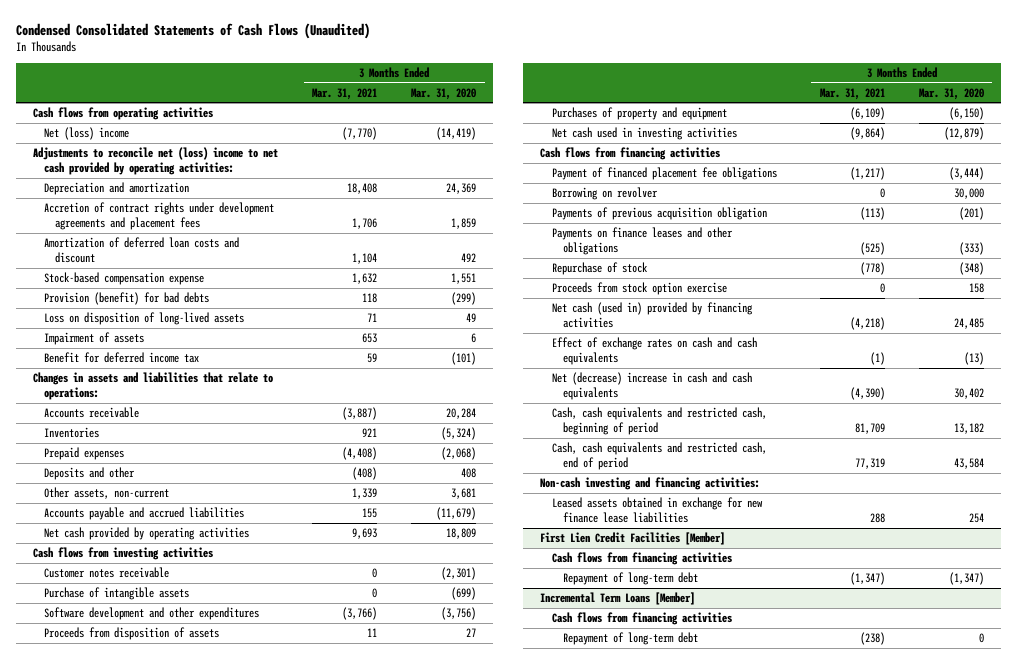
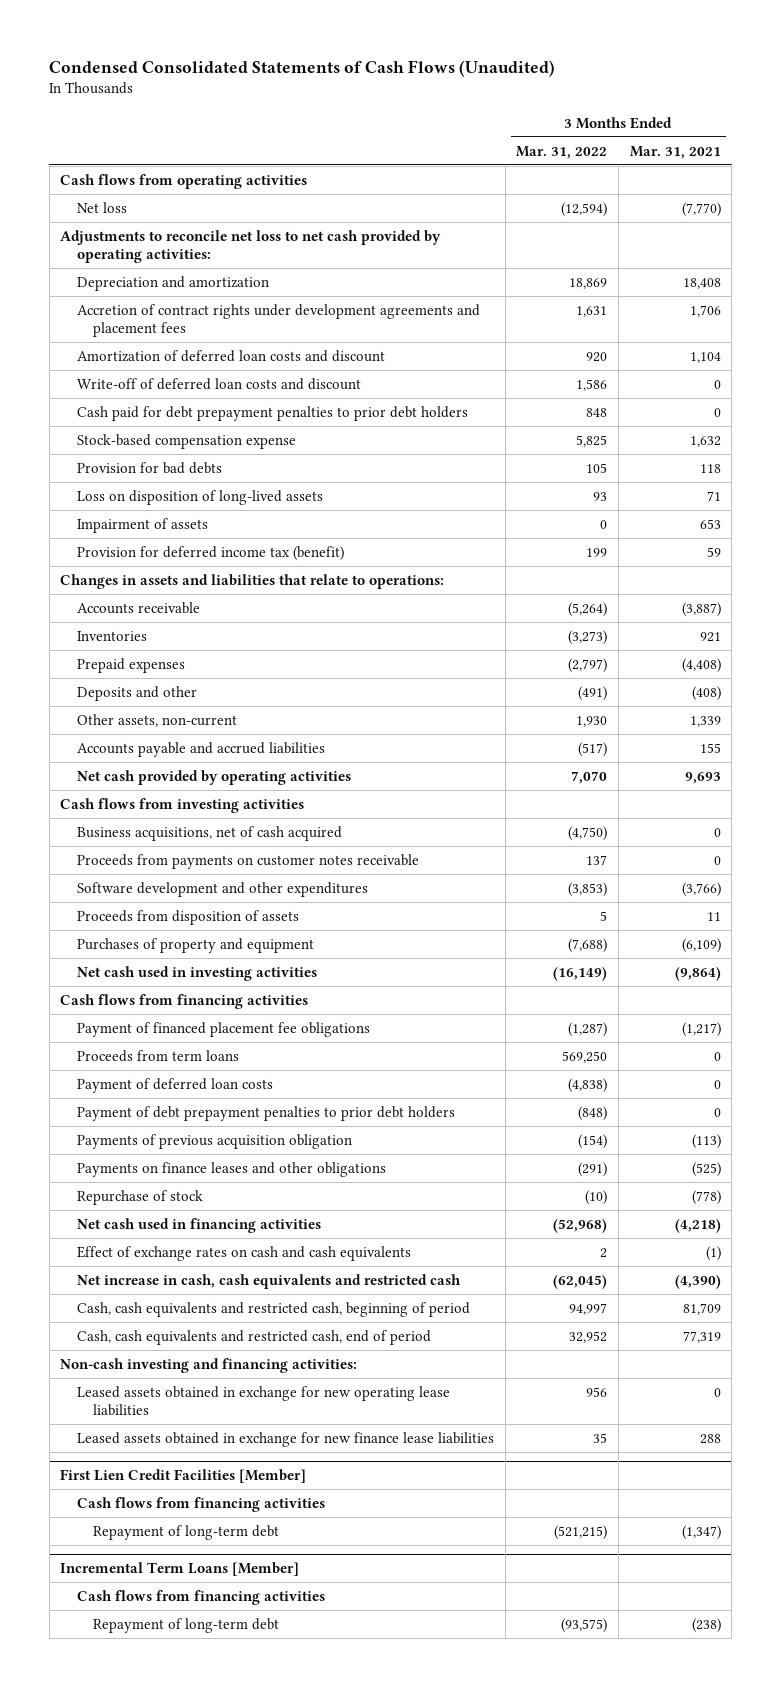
[411,87,477,100] Mar. 31, 2020 -> none
none -> [516,145,608,159] Mar. 31, 2022
[44,126,130,140] Net (loss) income -> [76,202,127,214] Net loss
[33,146,279,176] Adjustments to reconcile net (loss) income to net cash provided by operating activities: -> [60,230,442,264] Adjustments to reconcile net loss to net cash provided by operating activities:
none -> [76,378,361,391] Write-off of deferred loan costs and discount
none -> [76,406,468,422] Cash paid for debt prepayment penalties to prior debt holders
[44,291,210,305] Provision (benefit) for bad debts -> [76,462,222,475] Provision for bad debts
[44,351,200,363] Benefit for deferred income tax -> [76,546,344,562] Provision for deferred income tax (benefit)
[44,566,170,578] Customer notes receivable -> none
[44,586,190,600] Purchase of intangible assets -> none
none -> [76,826,342,842] Business acquisitions, net of cash acquired
none -> [76,854,419,870] Proceeds from payments on customer notes receivable
[551,186,658,200] Borrowing on revolver -> none
none -> [76,1050,239,1063] Proceeds from term loans
none -> [76,1078,273,1094] Payment of deferred loan costs
none -> [76,1106,455,1122] Payment of debt prepayment penalties to prior debt holders
[551,281,727,295] Proceeds from stock option exercise -> none
[551,301,753,329] Net cash (used in) provided by financing activities -> [76,1218,321,1234] Net cash used in financing activities
[551,371,752,401] Net (decrease) increase in cash and cash equivalents -> [76,1274,461,1290] Net increase in cash, cash equivalents and restricted cash
none -> [76,1386,450,1417] Leased assets obtained in exchange for new operating lease liabilities

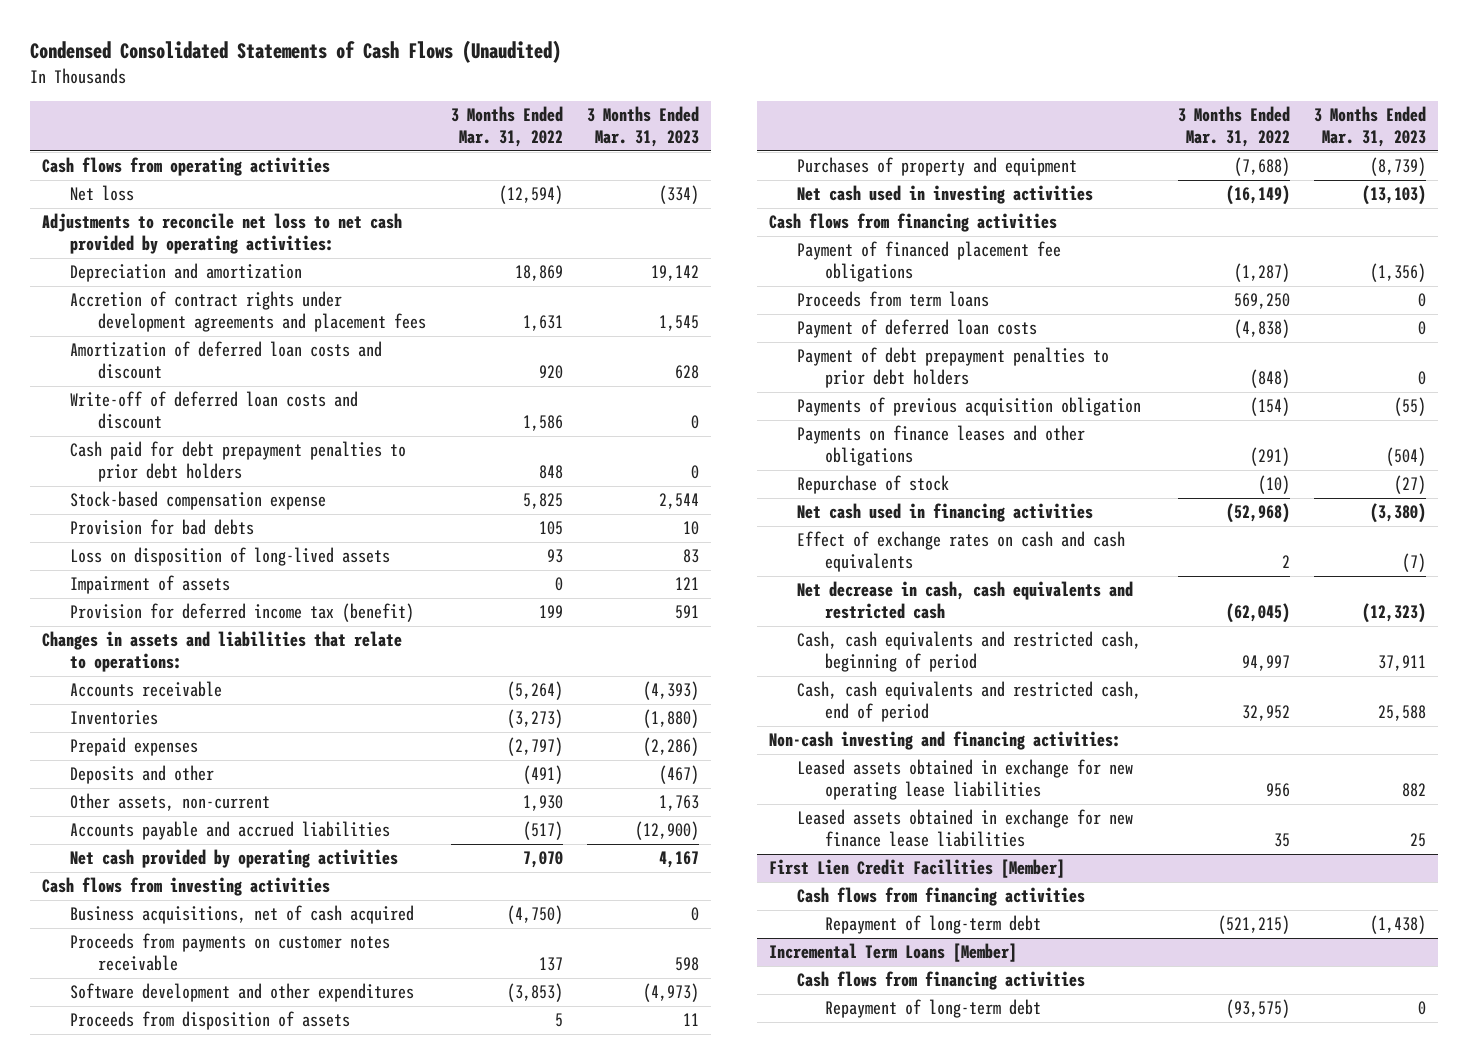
[629,145,721,159] Mar. 31, 2021 -> none
none -> [587,106,700,148] 3 Months Ended Mar. 31, 2023
[76,1274,461,1290] Net increase in cash, cash equivalents and restricted cash -> [797,581,1134,620] Net decrease in cash, cash equivalents and restricted cash

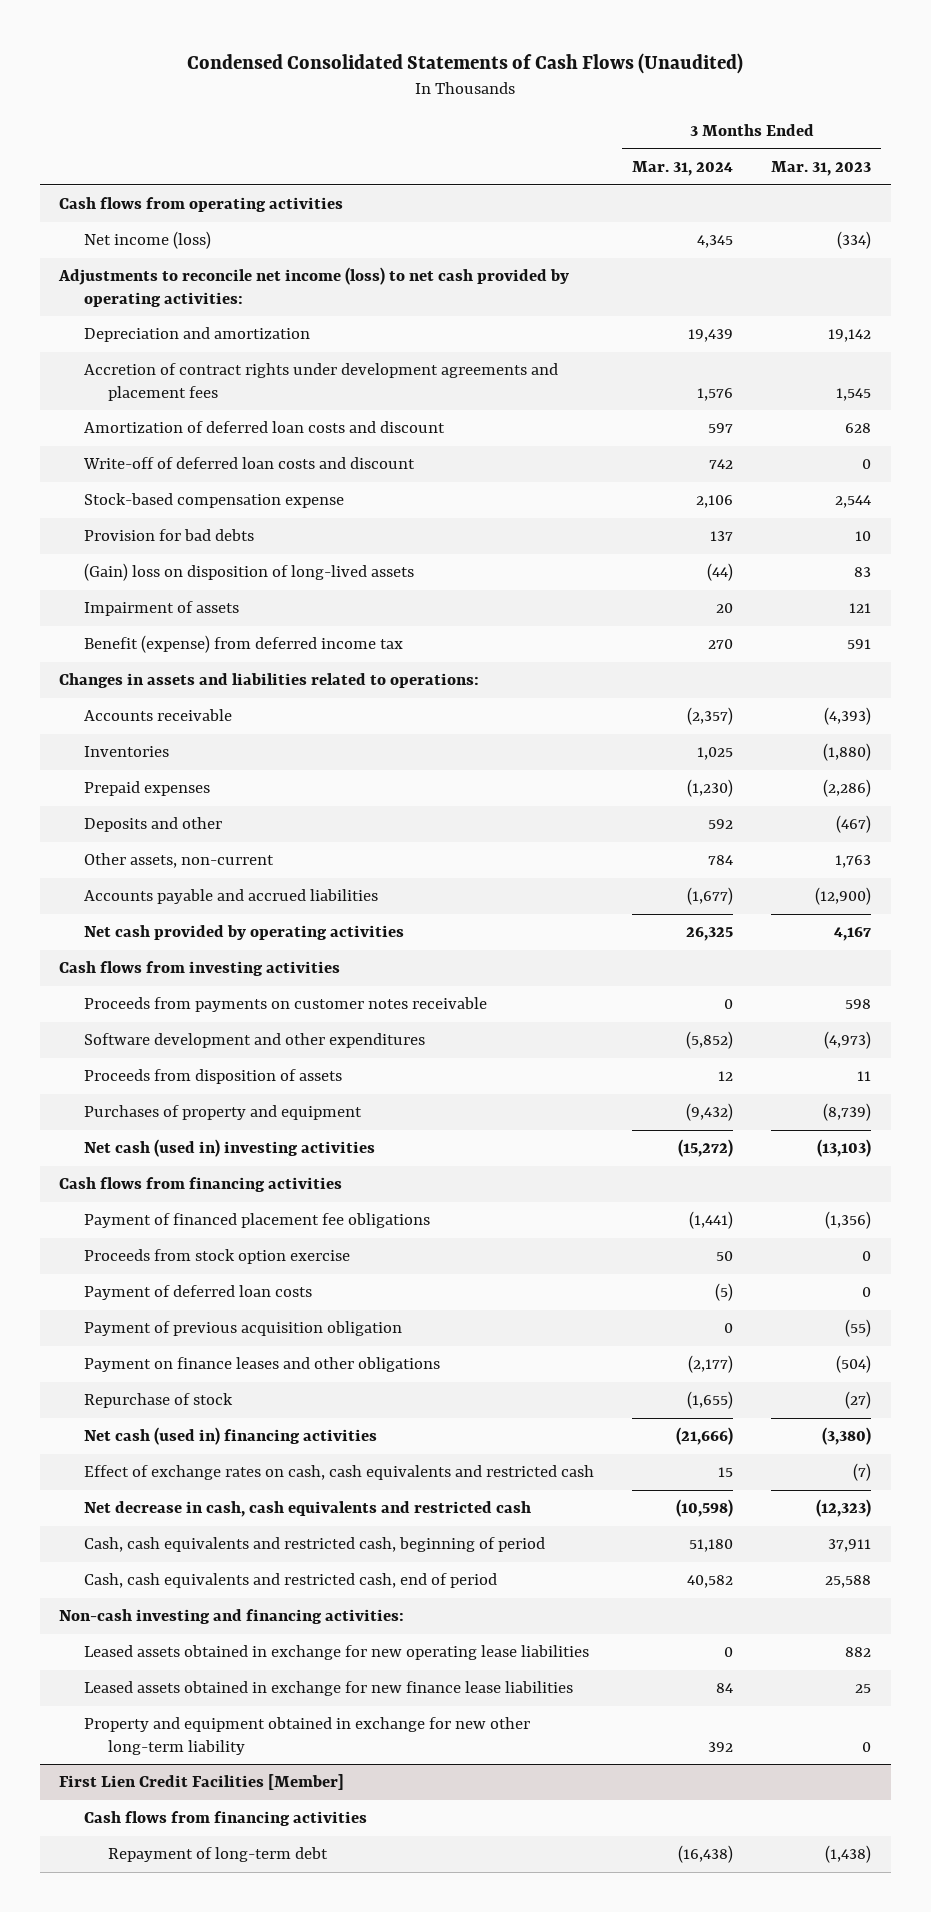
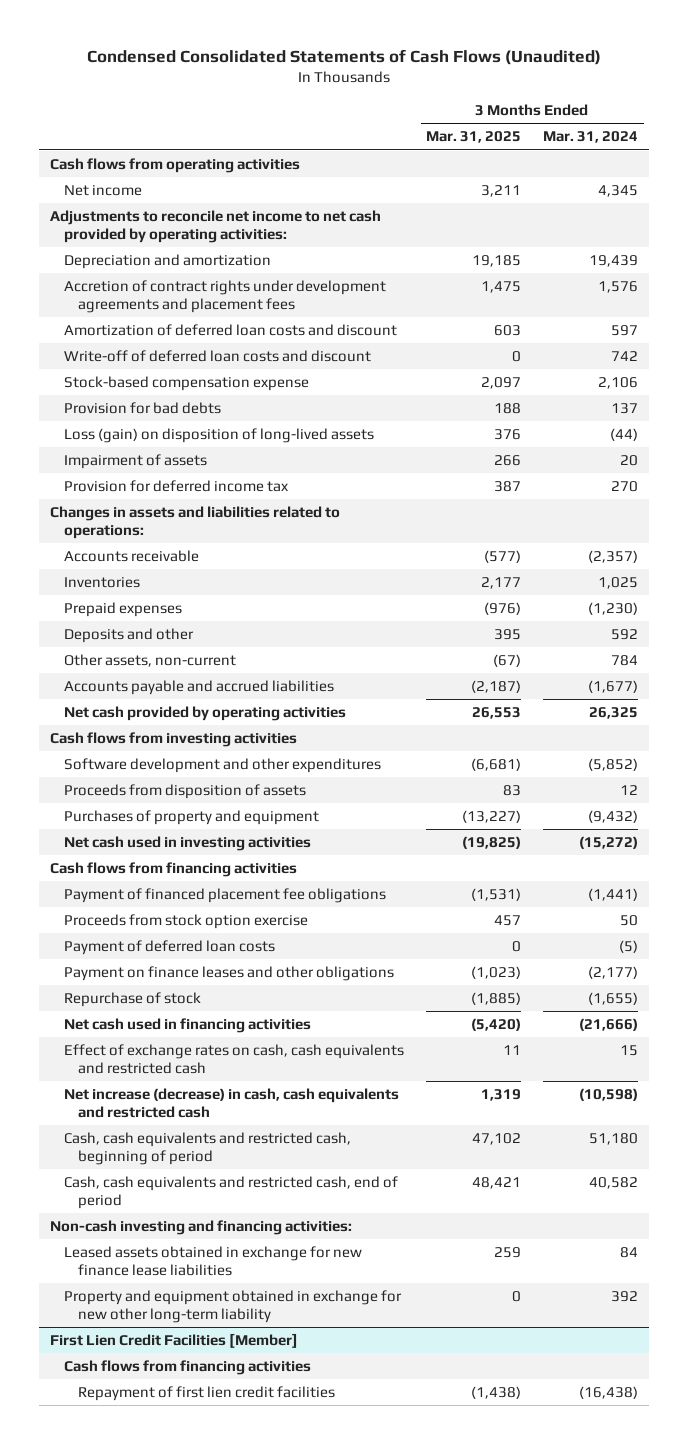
[771,160,872,176] Mar. 31, 2023 -> none
none -> [426,131,522,144] Mar. 31, 2025
[83,231,211,250] Net income (loss) -> [64,184,143,196] Net income
[58,267,570,307] Adjustments to reconcile net income (loss) to net cash provided by operating activities: -> [50,209,382,244] Adjustments to reconcile net income to net cash provided by operating activities:
[83,563,414,582] (Gain) loss on disposition of long-lived assets -> [64,427,375,443] Loss (gain) on disposition of long-lived assets
[83,635,403,654] Benefit (expense) from deferred income tax -> [64,479,290,492] Provision for deferred income tax
[83,997,487,1013] Proceeds from payments on customer notes receivable -> none
[83,1139,375,1158] Net cash (used in) investing activities -> [64,835,312,851] Net cash used in investing activities
[83,1321,402,1337] Payment of previous acquisition obligation -> none
[83,1427,377,1446] Net cash (used in) financing activities -> [64,1017,312,1033] Net cash used in financing activities
[83,1501,531,1518] Net decrease in cash, cash equivalents and restricted cash -> [64,1087,400,1119] Net increase (decrease) in cash, cash equivalents and restricted cash
[83,1645,589,1661] Leased assets obtained in exchange for new operating lease liabilities -> none
[107,1847,328,1863] Repayment of long-term debt -> [77,1385,335,1401] Repayment of first lien credit facilities

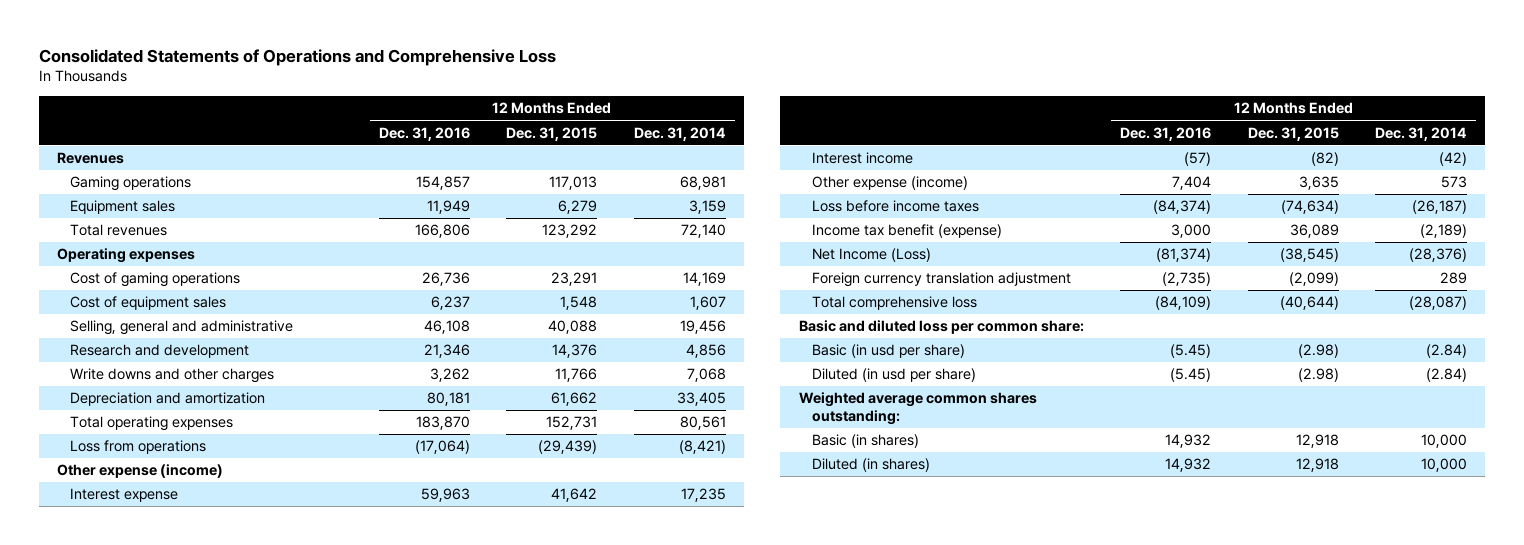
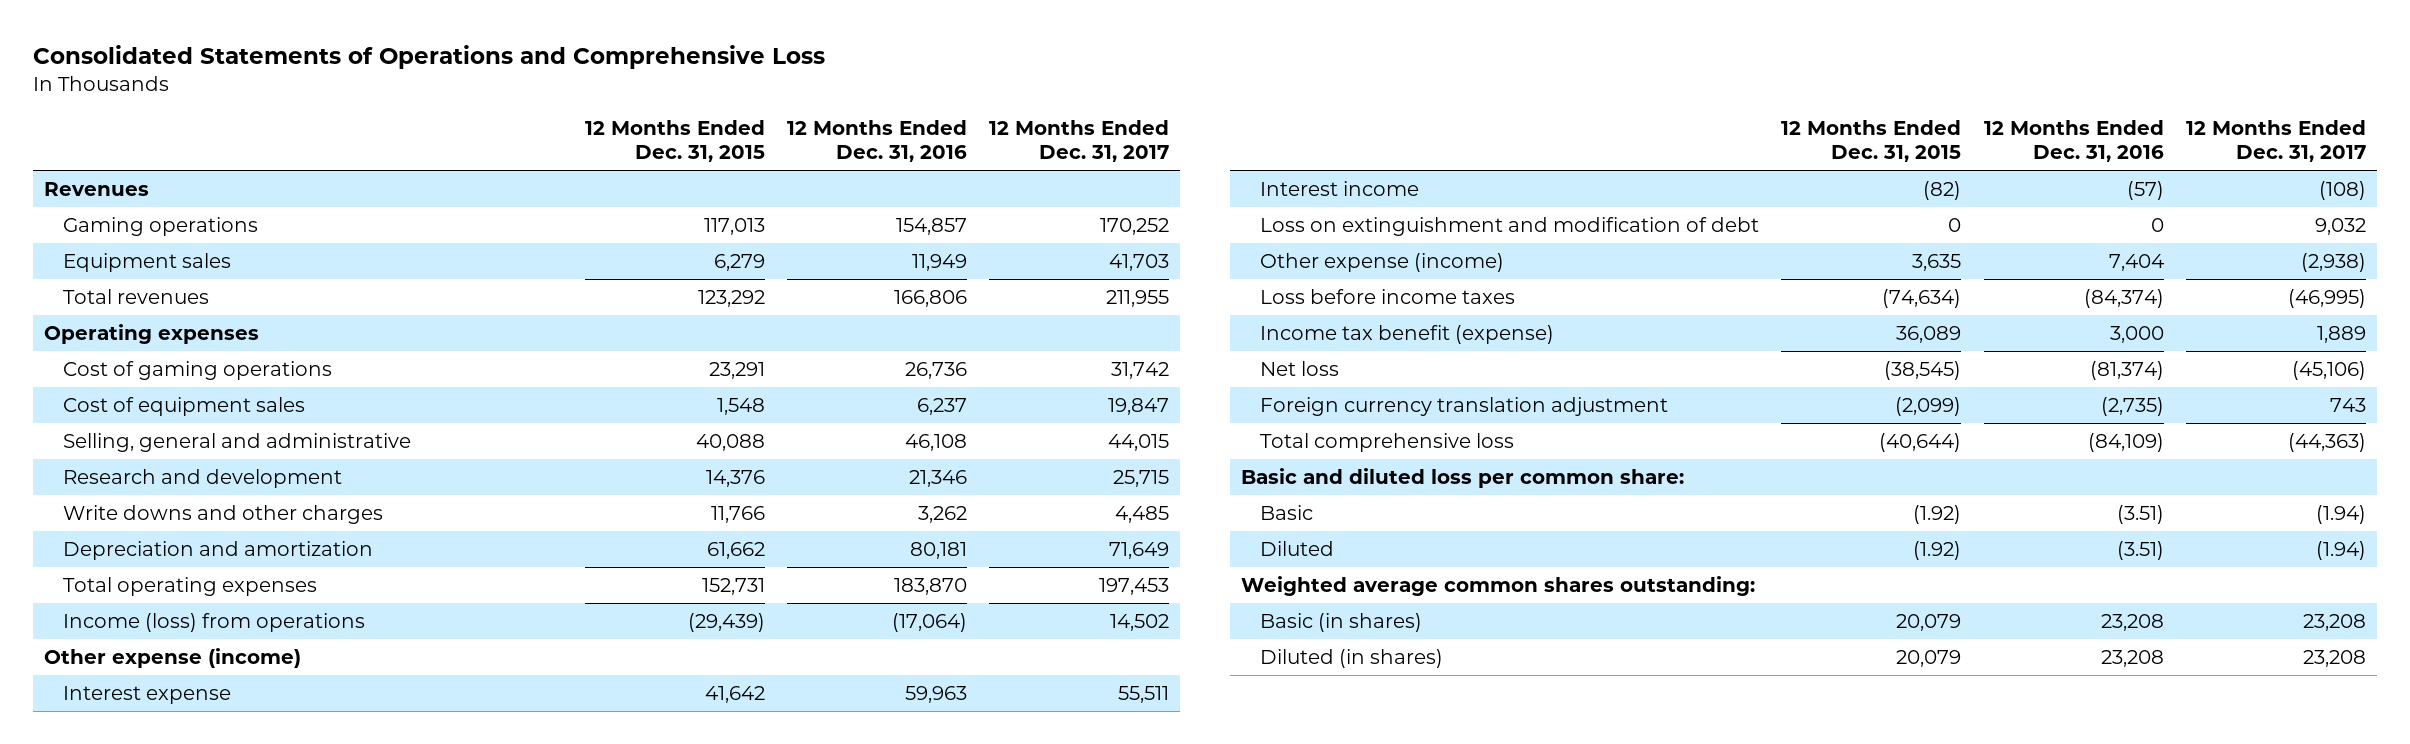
[633,126,726,141] Dec. 31, 2014 -> none
none -> [988,120,1169,163] 12 Months Ended Dec. 31, 2017
[70,440,207,455] Loss from operations -> [63,612,366,632] Income (loss) from operations
none -> [1260,216,1760,236] Loss on extinguishment and modification of debt
[811,248,931,263] Net Income (Loss) -> [1260,360,1340,376] Net loss
[811,344,965,359] Basic (in usd per share) -> [1260,504,1314,520] Basic
[1170,344,1212,359] (5.45) -> [2116,504,2164,524] (3.51)
[1297,344,1339,359] (2.98) -> [1913,504,1962,524] (1.92)
[811,368,976,383] Diluted (in usd per share) -> [1260,540,1335,556] Diluted
[1170,368,1212,383] (5.45) -> [2116,540,2164,560] (3.51)
[1297,368,1339,383] (2.98) -> [1913,540,1962,560] (1.92)
[1165,434,1212,449] 14,932 -> [2100,613,2164,631] 23,208
[1295,434,1339,449] 12,918 -> [1896,613,1962,631] 20,079
[1165,458,1212,473] 14,932 -> [2100,649,2164,667] 23,208
[1295,458,1339,473] 12,918 -> [1896,649,1962,667] 20,079

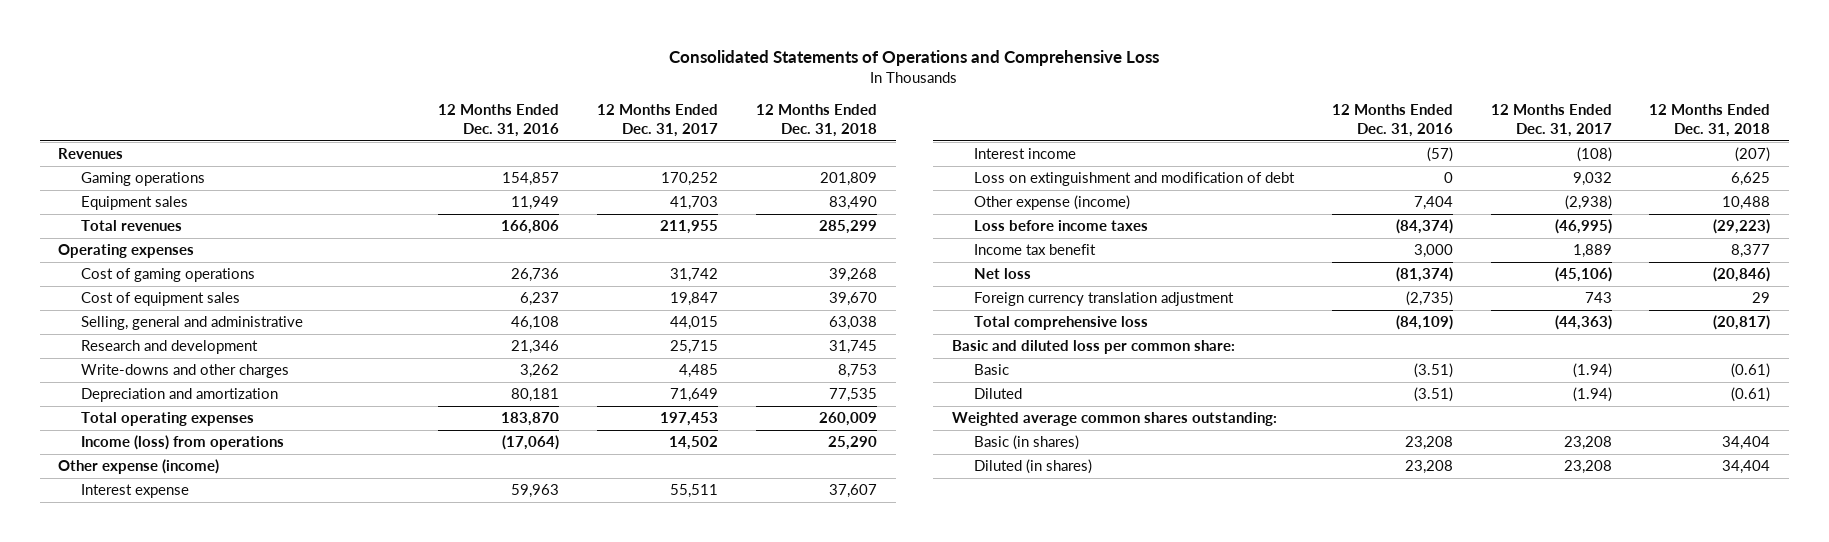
[584,120,765,163] 12 Months Ended Dec. 31, 2015 -> none
none -> [755,104,877,137] 12 Months Ended Dec. 31, 2018
[63,504,384,524] Write downs and other charges -> [80,364,289,379] Write-downs and other charges
[1260,324,1555,344] Income tax benefit (expense) -> [974,244,1097,256] Income tax benefit

